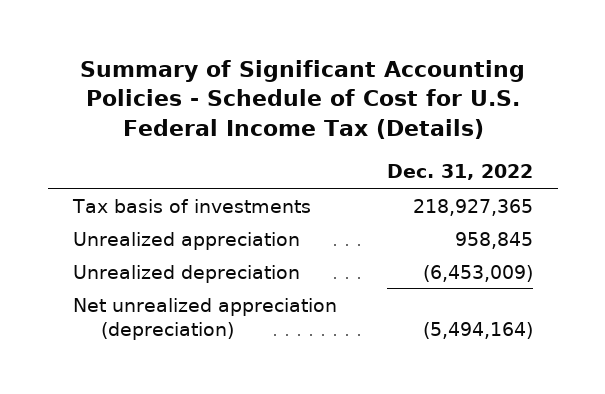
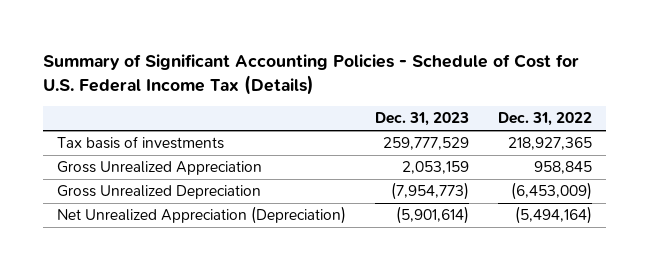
none -> [375,112,470,127] Dec. 31, 2023
[72,231,300,250] Unrealized appreciation -> [57,161,263,176] Gross Unrealized Appreciation
[72,264,300,283] Unrealized depreciation -> [57,185,262,200] Gross Unrealized Depreciation
[72,297,337,341] Net unrealized appreciation (depreciation) -> [57,206,347,225] Net Unrealized Appreciation (Depreciation)

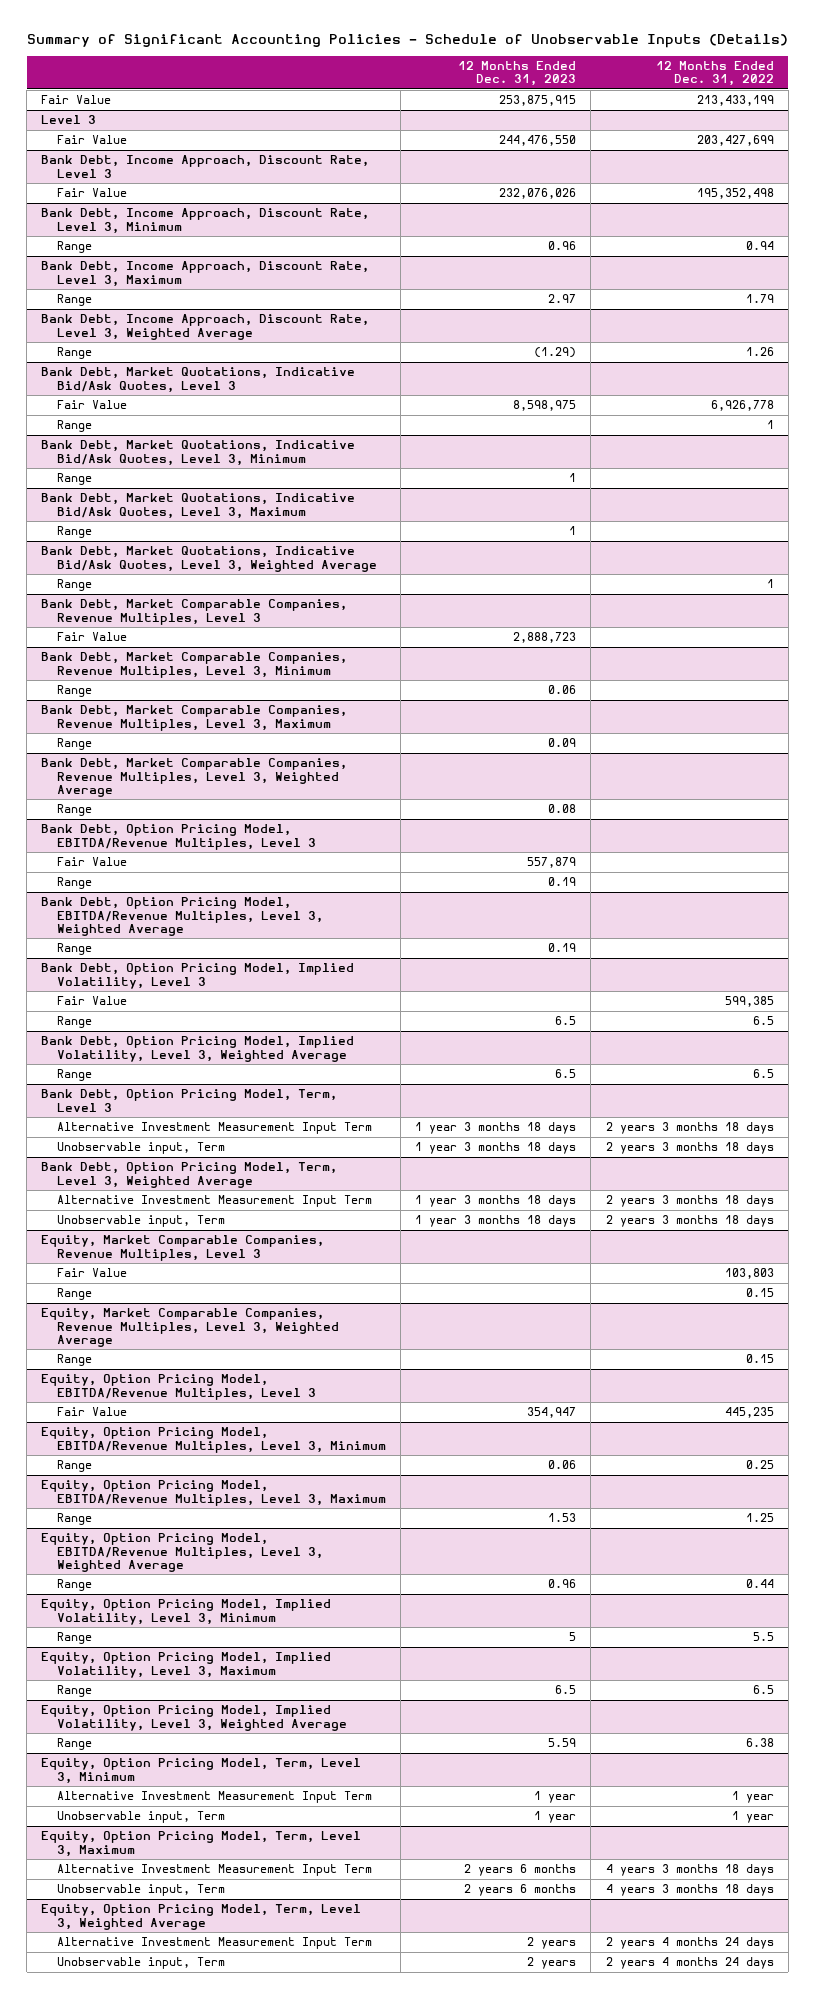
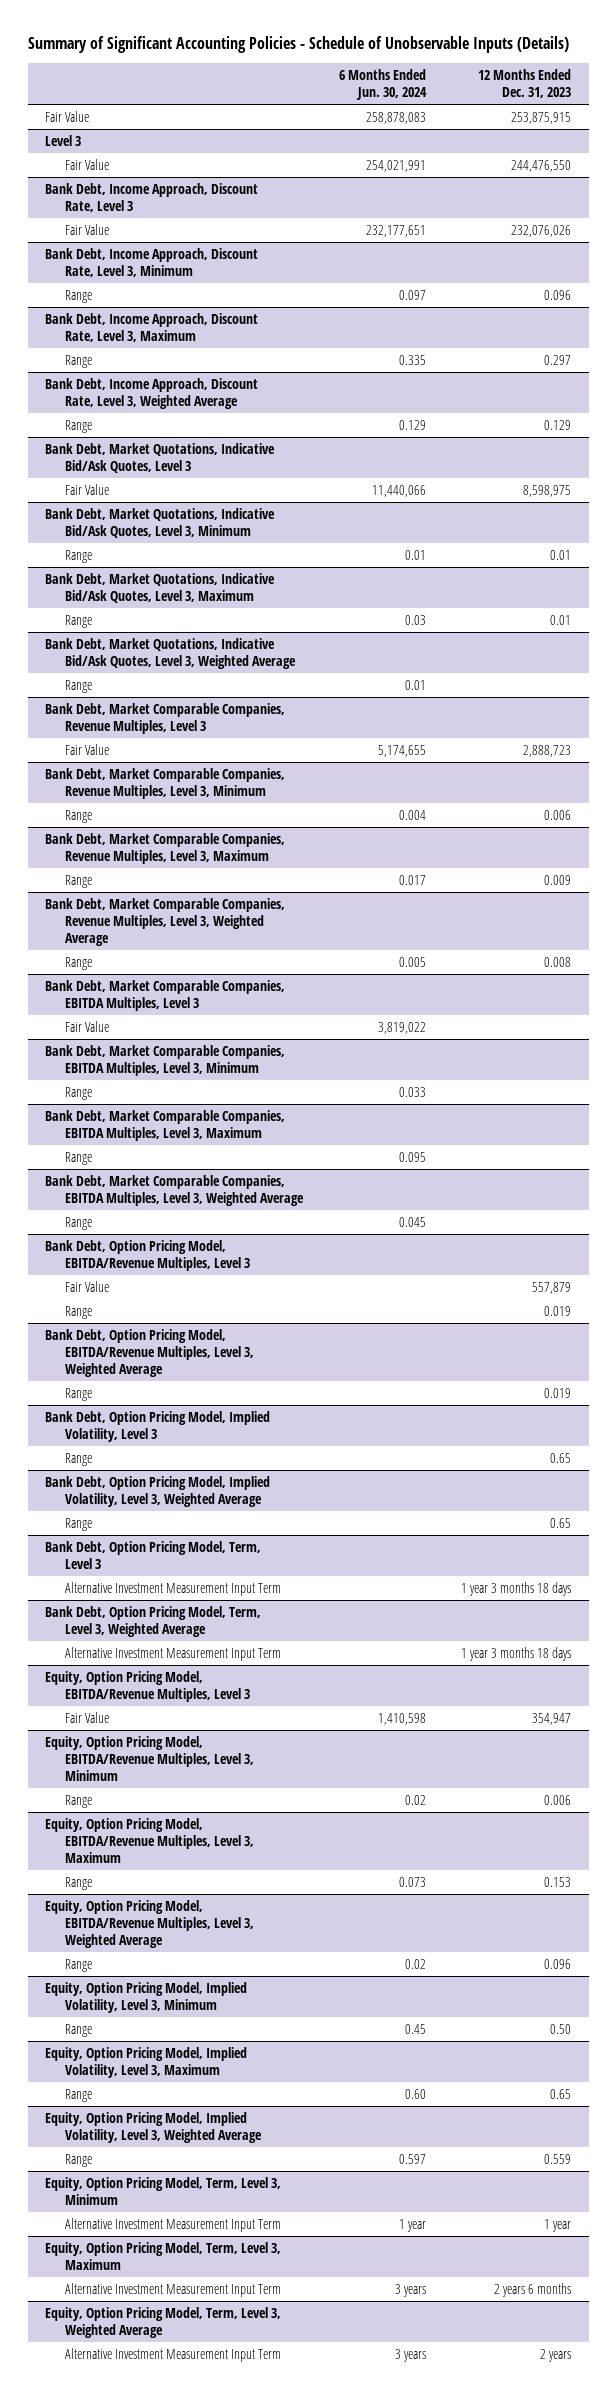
[655,61,774,87] 12 Months Ended Dec. 31, 2022 -> none
none -> [338,68,427,101] 6 Months Ended Jun. 30, 2024
[548,241,577,251] 0.96 -> [543,289,571,300] 0.096
[548,294,577,304] 2.97 -> [543,354,571,365] 0.297
[534,347,577,359] (1.29) -> [543,419,571,430] 0.129
[57,420,93,433] Range -> none
[569,473,577,483] 1 -> [549,549,571,560] 0.01
[569,526,577,536] 1 -> [549,614,571,625] 0.01
[548,685,577,695] 0.06 -> [543,809,571,820] 0.006
[548,738,577,748] 0.09 -> [543,874,571,885] 0.009
[548,804,577,814] 0.08 -> [543,956,571,967] 0.008
none -> [45,979,286,1012] Bank Debt, Market Comparable Companies, EBITDA Multiples, Level 3
none -> [65,1020,110,1032] Fair Value
none -> [45,1044,286,1077] Bank Debt, Market Comparable Companies, EBITDA Multiples, Level 3, Minimum
none -> [65,1086,93,1100] Range
none -> [45,1109,286,1142] Bank Debt, Market Comparable Companies, EBITDA Multiples, Level 3, Maximum
none -> [65,1151,93,1165] Range
none -> [45,1174,305,1207] Bank Debt, Market Comparable Companies, EBITDA Multiples, Level 3, Weighted Average
none -> [65,1216,93,1230] Range
[548,877,577,887] 0.19 -> [543,1305,571,1316] 0.019
[548,943,577,953] 0.19 -> [543,1387,571,1398] 0.019
[57,996,128,1006] Fair Value -> none
[555,1016,577,1026] 6.5 -> [549,1452,571,1463] 0.65
[555,1069,577,1079] 6.5 -> [549,1517,571,1528] 0.65
[57,1142,226,1155] Unobservable input, Term -> none
[57,1215,226,1228] Unobservable input, Term -> none
[41,1235,325,1261] Equity, Market Comparable Companies, Revenue Multiples, Level 3 -> none
[57,1268,128,1278] Fair Value -> none
[57,1288,93,1301] Range -> none
[41,1308,340,1347] Equity, Market Comparable Companies, Revenue Multiples, Level 3, Weighted Average -> none
[57,1354,93,1367] Range -> none
[548,1460,577,1470] 0.06 -> [543,1794,571,1805] 0.006
[548,1513,577,1523] 1.53 -> [543,1876,571,1887] 0.153
[548,1579,577,1589] 0.96 -> [543,1958,571,1969] 0.096
[569,1632,577,1642] 5 -> [549,2023,571,2034] 0.50
[555,1685,577,1695] 6.5 -> [549,2088,571,2099] 0.65
[548,1738,577,1748] 5.59 -> [543,2153,571,2164] 0.559
[57,1811,226,1824] Unobservable input, Term -> none
[57,1884,226,1897] Unobservable input, Term -> none
[57,1957,226,1970] Unobservable input, Term -> none

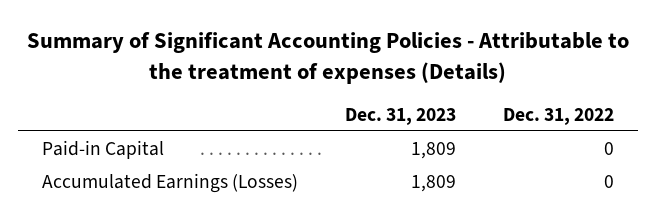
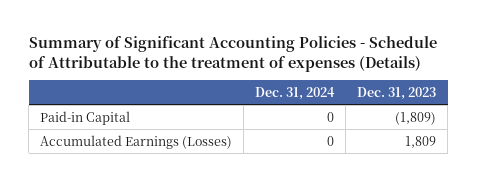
[27,32,630,84] Summary of Significant Accounting Policies - Attributable to the treatment of expenses (Details) -> [28,36,437,72] Summary of Significant Accounting Policies - Schedule of Attributable to the treatment of expenses (Details)
[503,107,615,125] Dec. 31, 2022 -> none
none -> [255,86,336,100] Dec. 31, 2024
[411,141,457,159] 1,809 -> [395,111,437,125] (1,809)

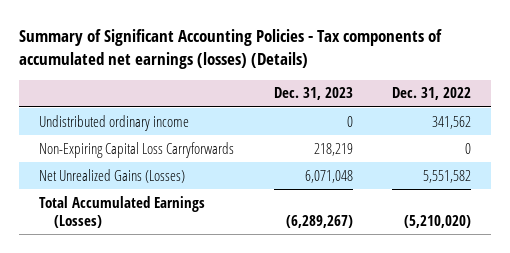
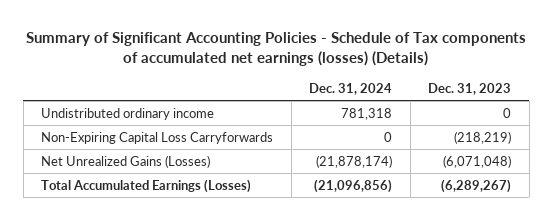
[18,28,442,69] Summary of Significant Accounting Policies - Tax components of accumulated net earnings (losses) (Details) -> [26,32,527,67] Summary of Significant Accounting Policies - Schedule of Tax components of accumulated net earnings (losses) (Details)
[392,87,472,101] Dec. 31, 2022 -> none
none -> [309,82,393,95] Dec. 31, 2024
[313,142,353,156] 218,219 -> [454,130,512,144] (218,219)
[304,169,353,183] 6,071,048 -> [443,154,512,168] (6,071,048)

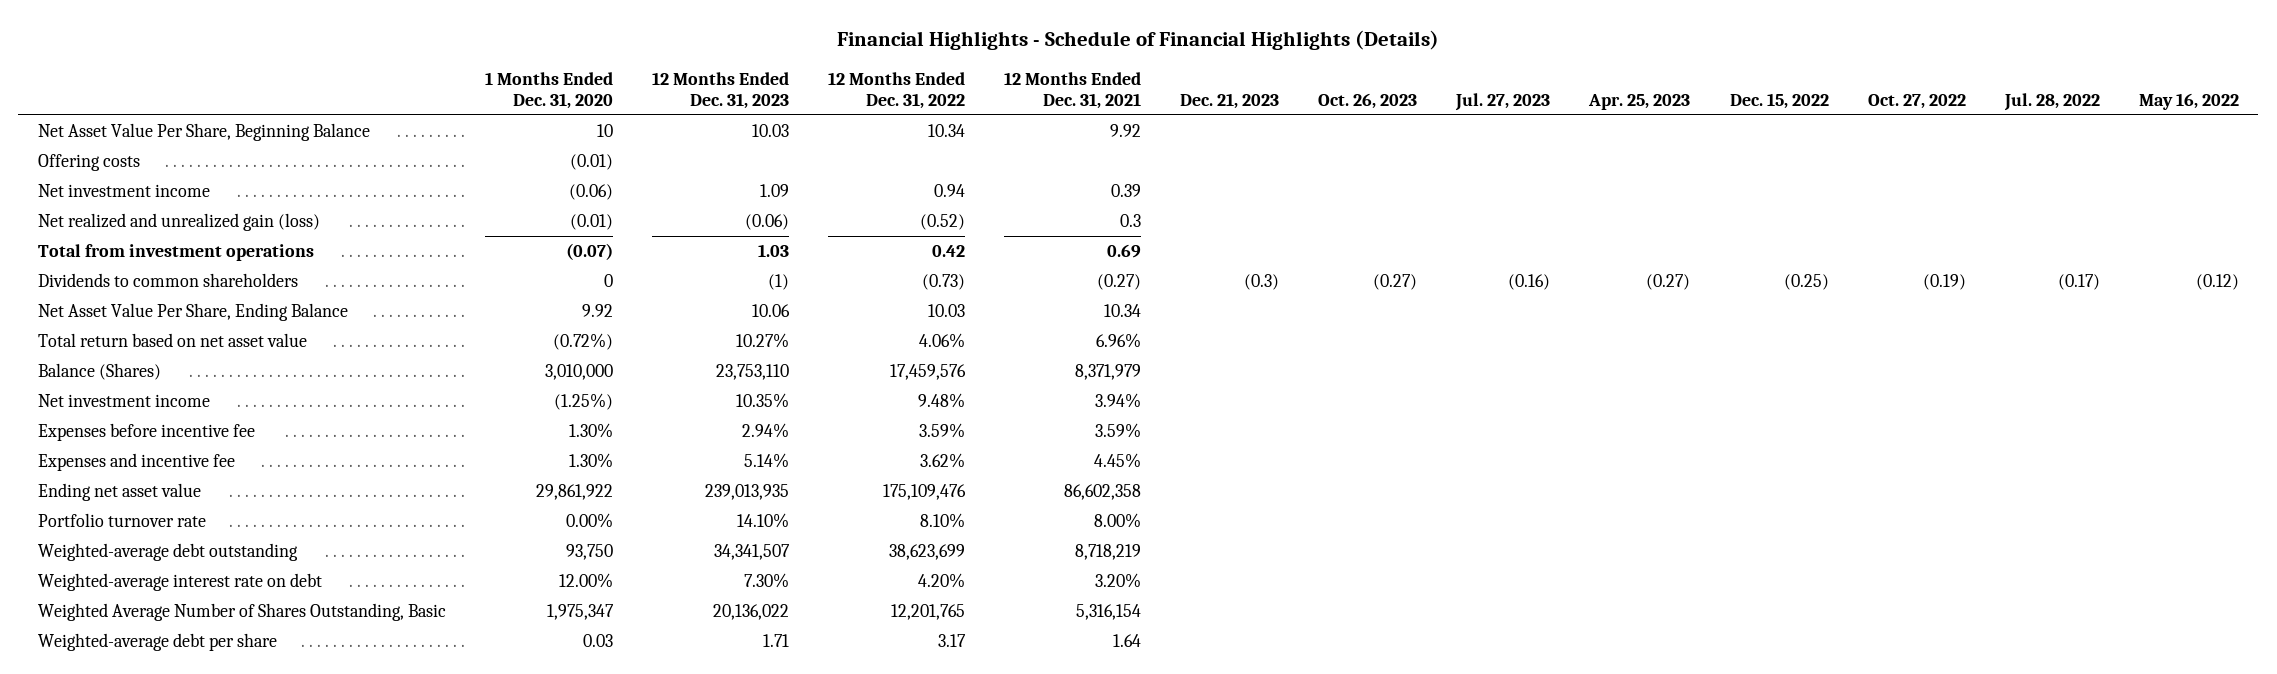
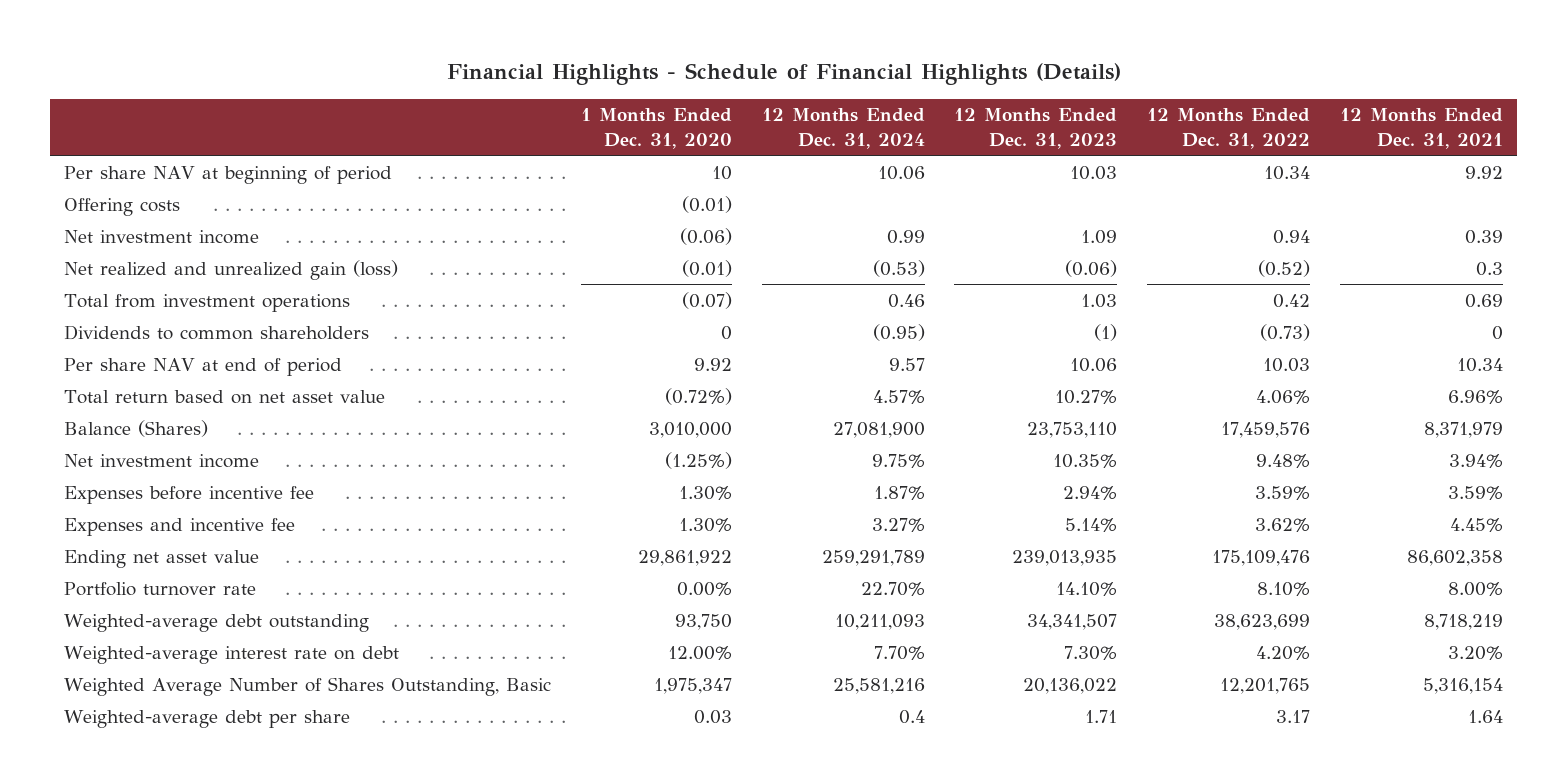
[1180,93,1280,110] Dec. 21, 2023 -> none
[1318,93,1418,110] Oct. 26, 2023 -> none
[1455,93,1551,112] Jul. 27, 2023 -> none
[1588,94,1691,111] Apr. 25, 2023 -> none
[1729,93,1829,110] Dec. 15, 2022 -> none
[1867,94,1966,110] Oct. 27, 2022 -> none
[2003,93,2100,112] Jul. 28, 2022 -> none
[2138,93,2239,111] May 16, 2022 -> none
none -> [761,108,925,149] 12 Months Ended Dec. 31, 2024
[37,123,370,142] Net Asset Value Per Share, Beginning Balance -> [64,165,393,184] Per share NAV at beginning of period
[1097,274,1142,291] (0.27) -> [1491,325,1503,340] 0
[37,303,348,322] Net Asset Value Per Share, Ending Balance -> [64,357,343,376] Per share NAV at end of period

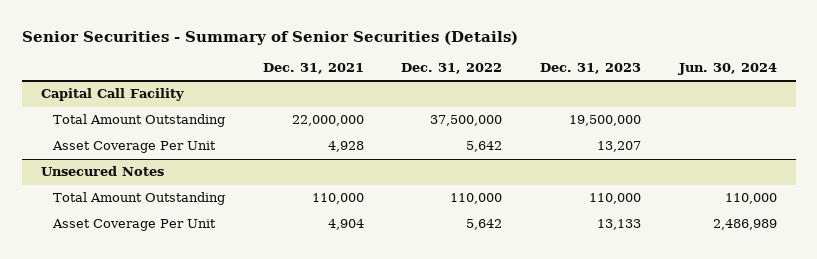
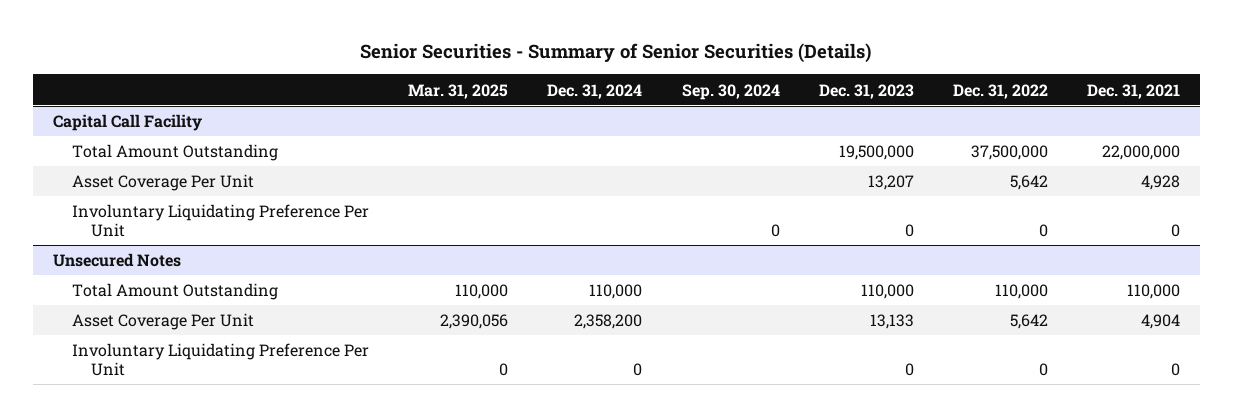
[677,63,777,76] Jun. 30, 2024 -> none
none -> [408,83,509,99] Mar. 31, 2025
none -> [547,83,643,99] Dec. 31, 2024
none -> [681,83,780,100] Sep. 30, 2024
none -> [72,204,370,237] Involuntary Liquidating Preference Per Unit
none -> [72,343,370,376] Involuntary Liquidating Preference Per Unit

